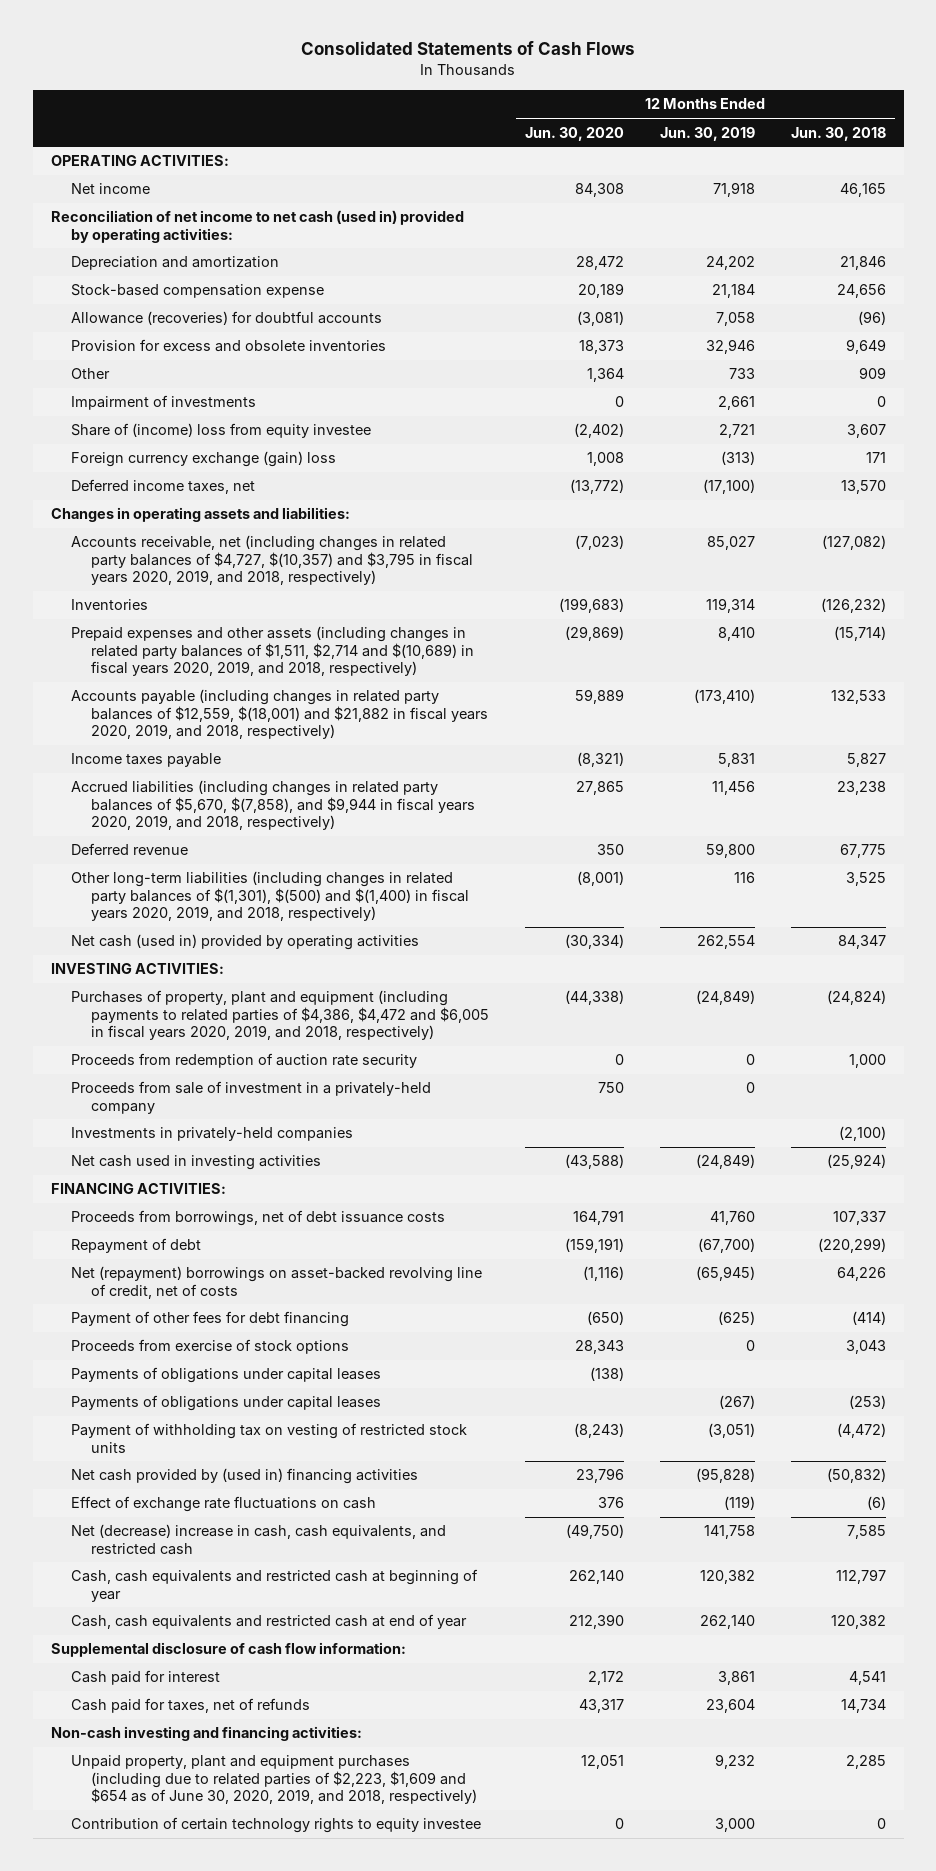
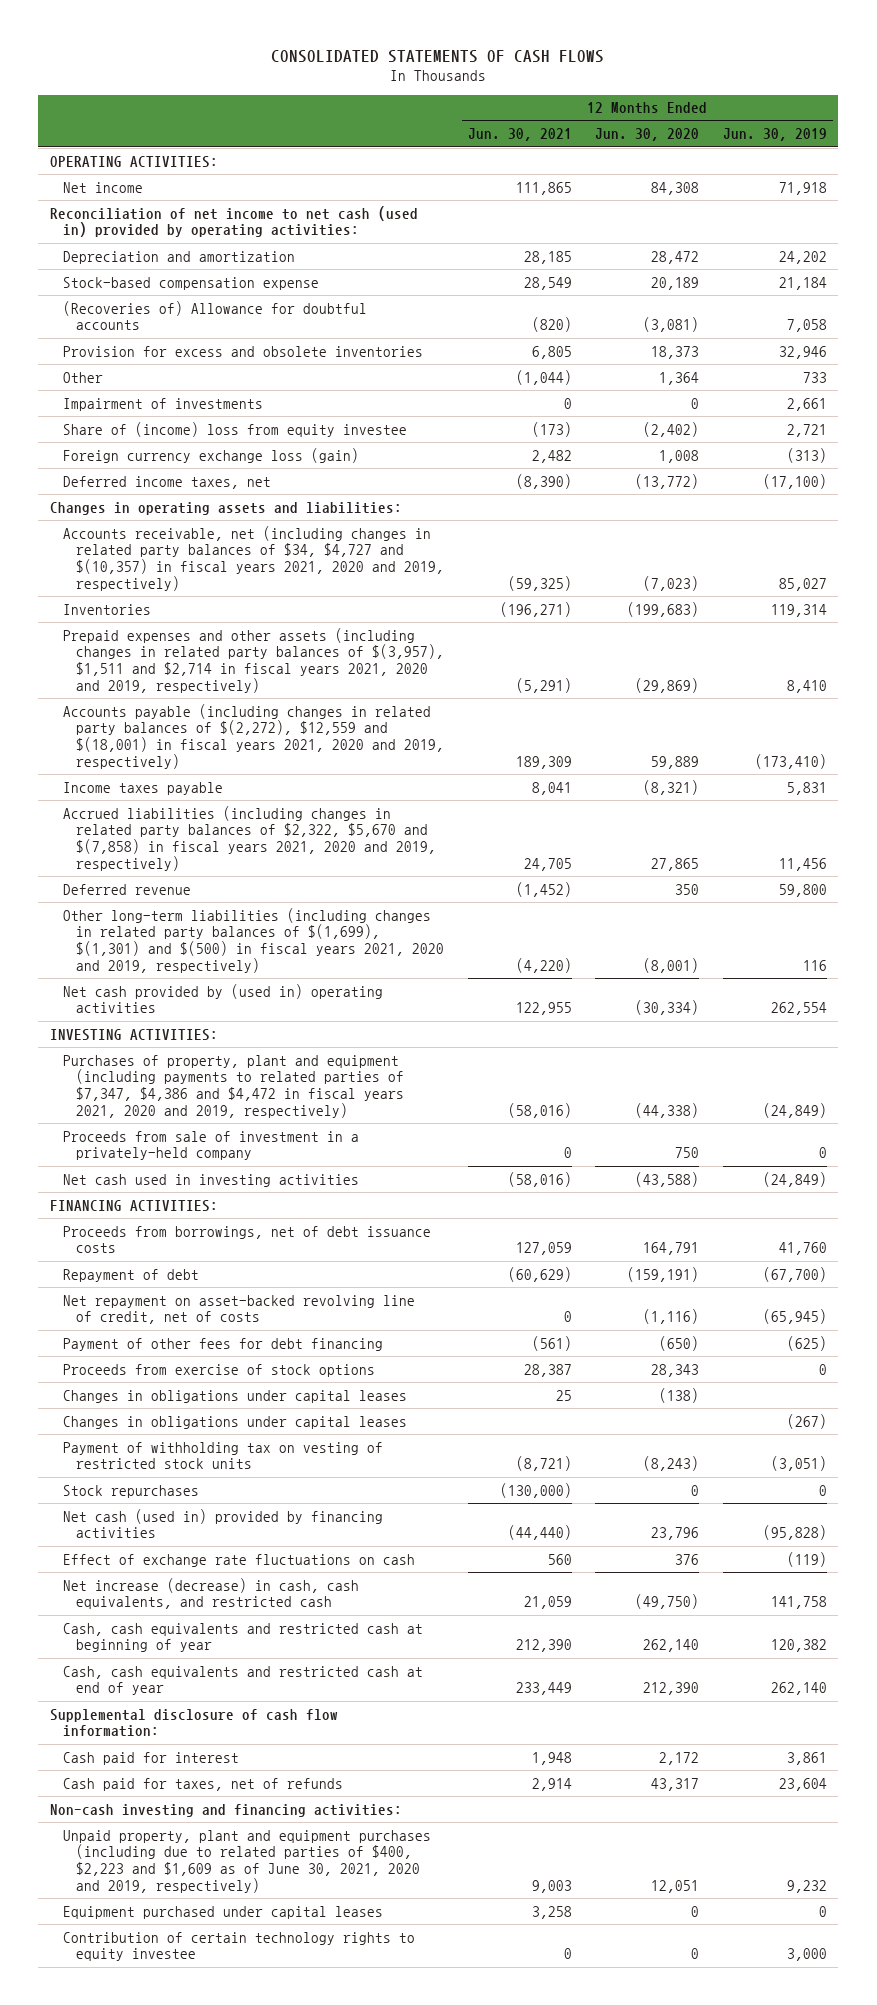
[301,41,636,56] Consolidated Statements of Cash Flows -> [271,49,605,63] CONSOLIDATED STATEMENTS OF CASH FLOWS
[790,126,886,141] Jun. 30, 2018 -> none
none -> [467,128,572,142] Jun. 30, 2021
[70,311,382,326] Allowance (recoveries) for doubtful accounts -> [63,300,368,331] (Recoveries of) Allowance for doubtful accounts
[70,451,336,468] Foreign currency exchange (gain) loss -> [63,447,360,463] Foreign currency exchange loss (gain)
[70,535,473,585] Accounts receivable, net (including changes in related party balances of $4,727, $(10,357) and $3,795 in fiscal years 2020, 2019, and 2018, respectively) -> [63,525,445,591] Accounts receivable, net (including changes in related party balances of $34, $4,727 and $(10,357) in fiscal years 2021, 2020 and 2019, respectively)
[70,626,474,676] Prepaid expenses and other assets (including changes in related party balances of $1,511, $2,714 and $(10,689) in fiscal years 2020, 2019, and 2018, respectively) -> [63,627,445,693] Prepaid expenses and other assets (including changes in related party balances of $(3,957), $1,511 and $2,714 in fiscal years 2021, 2020 and 2019, respectively)
[70,689,488,739] Accounts payable (including changes in related party balances of $12,559, $(18,001) and $21,882 in fiscal years 2020, 2019, and 2018, respectively) -> [63,703,445,769] Accounts payable (including changes in related party balances of $(2,272), $12,559 and $(18,001) in fiscal years 2021, 2020 and 2019, respectively)
[70,780,475,830] Accrued liabilities (including changes in related party balances of $5,670, $(7,858), and $9,944 in fiscal years 2020, 2019, and 2018, respectively) -> [63,805,437,871] Accrued liabilities (including changes in related party balances of $2,322, $5,670 and $(7,858) in fiscal years 2021, 2020 and 2019, respectively)
[70,871,469,921] Other long-term liabilities (including changes in related party balances of $(1,301), $(500) and $(1,400) in fiscal years 2020, 2019, and 2018, respectively) -> [63,907,445,973] Other long-term liabilities (including changes in related party balances of $(1,699), $(1,301) and $(500) in fiscal years 2021, 2020 and 2019, respectively)
[70,934,419,951] Net cash (used in) provided by operating activities -> [63,983,384,1014] Net cash provided by (used in) operating activities
[70,1053,417,1069] Proceeds from redemption of auction rate security -> none
[70,990,489,1040] Purchases of property, plant and equipment (including payments to related parties of $4,386, $4,472 and $6,005 in fiscal years 2020, 2019, and 2018, respectively) -> [63,1054,405,1118] Purchases of property, plant and equipment (including payments to related parties of $7,347, $4,386 and $4,472 in fiscal years 2021, 2020 and 2019, respectively)
[70,1127,353,1142] Investments in privately-held companies -> none
[70,1266,482,1299] Net (repayment) borrowings on asset-backed revolving line of credit, net of costs -> [63,1294,416,1325] Net repayment on asset-backed revolving line of credit, net of costs
[70,1367,381,1384] Payments of obligations under capital leases -> [63,1389,408,1403] Changes in obligations under capital leases
[70,1395,381,1412] Payments of obligations under capital leases -> [63,1415,408,1429] Changes in obligations under capital leases
none -> [63,1484,200,1498] Stock repurchases
[70,1468,418,1485] Net cash provided by (used in) financing activities -> [63,1508,384,1539] Net cash (used in) provided by financing activities
[70,1524,446,1555] Net (decrease) increase in cash, cash equivalents, and restricted cash -> [63,1577,360,1610] Net increase (decrease) in cash, cash equivalents, and restricted cash
[70,1755,477,1804] Unpaid property, plant and equipment purchases (including due to related parties of $2,223, $1,609 and $654 as of June 30, 2020, 2019, and 2018, respectively) -> [63,1829,432,1893] Unpaid property, plant and equipment purchases (including due to related parties of $400, $2,223 and $1,609 as of June 30, 2021, 2020 and 2019, respectively)
none -> [63,1905,384,1919] Equipment purchased under capital leases

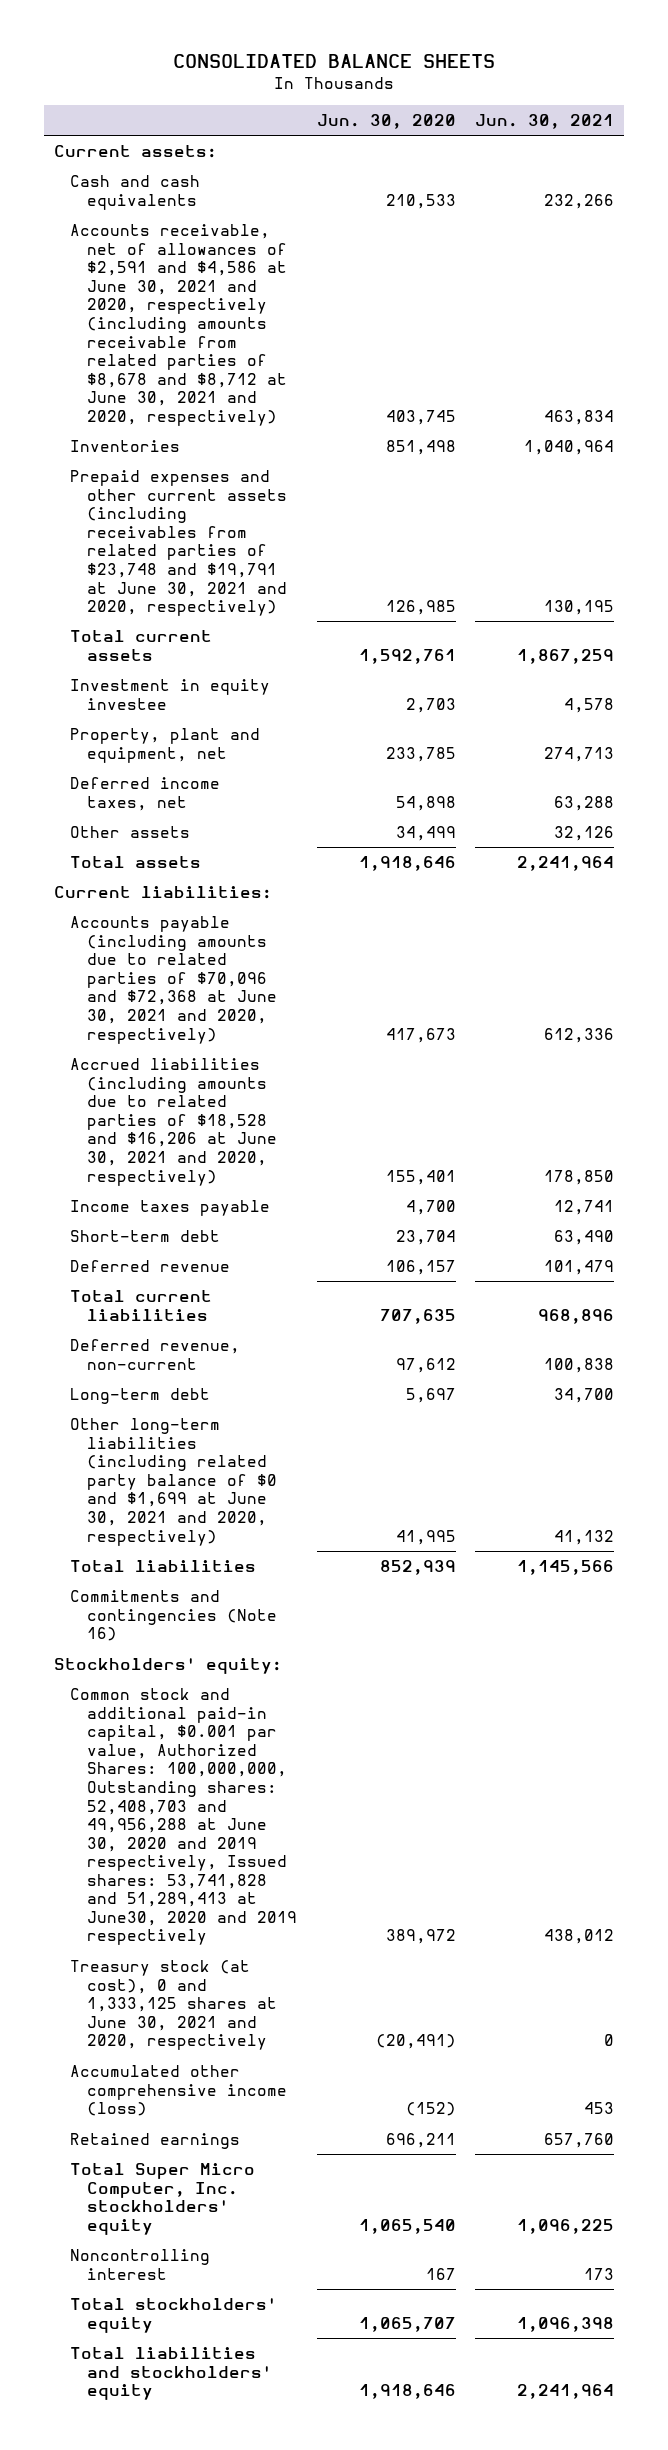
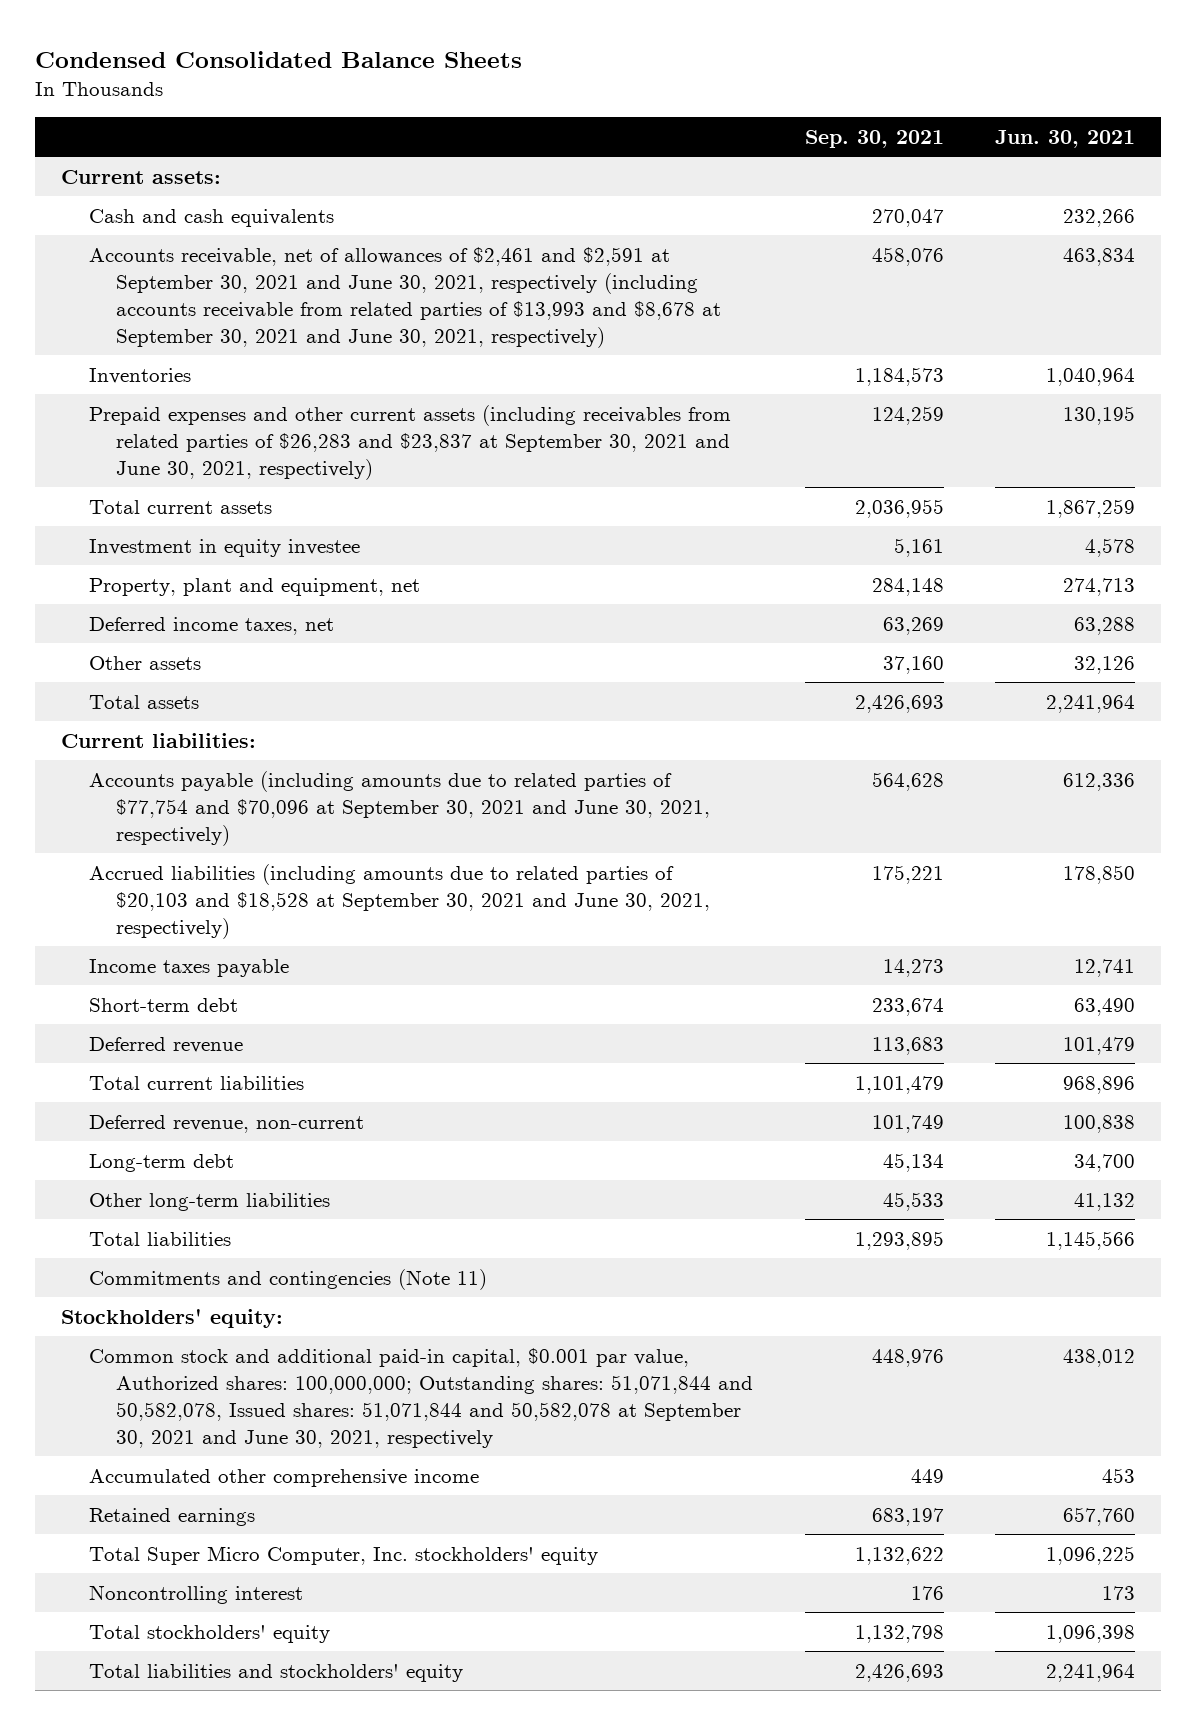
[172,54,495,69] CONSOLIDATED BALANCE SHEETS -> [35,50,523,68] Condensed Consolidated Balance Sheets
[316,113,456,129] Jun. 30, 2020 -> none
none -> [804,130,944,149] Sep. 30, 2021
[70,224,288,426] Accounts receivable, net of allowances of $2,591 and $4,586 at June 30, 2021 and 2020, respectively (including amounts receivable from related parties of $8,678 and $8,712 at June 30, 2021 and 2020, respectively) -> [88,246,721,349] Accounts receivable, net of allowances of $2,461 and $2,591 at September 30, 2021 and June 30, 2021, respectively (including accounts receivable from related parties of $13,993 and $8,678 at September 30, 2021 and June 30, 2021, respectively)
[70,470,288,617] Prepaid expenses and other current assets (including receivables from related parties of $23,748 and $19,791 at June 30, 2021 and 2020, respectively) -> [88,404,731,480] Prepaid expenses and other current assets (including receivables from related parties of $26,283 and $23,837 at September 30, 2021 and June 30, 2021, respectively)
[70,916,278,1044] Accounts payable (including amounts due to related parties of $70,096 and $72,368 at June 30, 2021 and 2020, respectively) -> [88,770,710,846] Accounts payable (including amounts due to related parties of $77,754 and $70,096 at September 30, 2021 and June 30, 2021, respectively)
[70,1058,278,1186] Accrued liabilities (including amounts due to related parties of $18,528 and $16,206 at June 30, 2021 and 2020, respectively) -> [88,863,710,939] Accrued liabilities (including amounts due to related parties of $20,103 and $18,528 at September 30, 2021 and June 30, 2021, respectively)
[70,1418,278,1546] Other long-term liabilities (including related party balance of $0 and $1,699 at June 30, 2021 and 2020, respectively) -> [88,1192,330,1211] Other long-term liabilities
[70,1590,278,1642] Commitments and contingencies (Note 16) -> [88,1268,487,1290] Commitments and contingencies (Note 11)
[70,1960,278,2051] Treasury stock (at cost), 0 and 1,333,125 shares at June 30, 2021 and 2020, respectively -> none
[70,1688,298,1946] Common stock and additional paid-in capital, $0.001 par value, Authorized Shares: 100,000,000, Outstanding shares: 52,408,703 and 49,956,288 at June 30, 2020 and 2019 respectively, Issued shares: 53,741,828 and 51,289,413 at June30, 2020 and 2019 respectively -> [88,1347,753,1449] Common stock and additional paid-in capital, $0.001 par value, Authorized shares: 100,000,000; Outstanding shares: 51,071,844 and 50,582,078, Issued shares: 51,071,844 and 50,582,078 at September 30, 2021 and June 30, 2021, respectively
[70,2065,288,2117] Accumulated other comprehensive income (loss) -> [88,1468,479,1487] Accumulated other comprehensive income

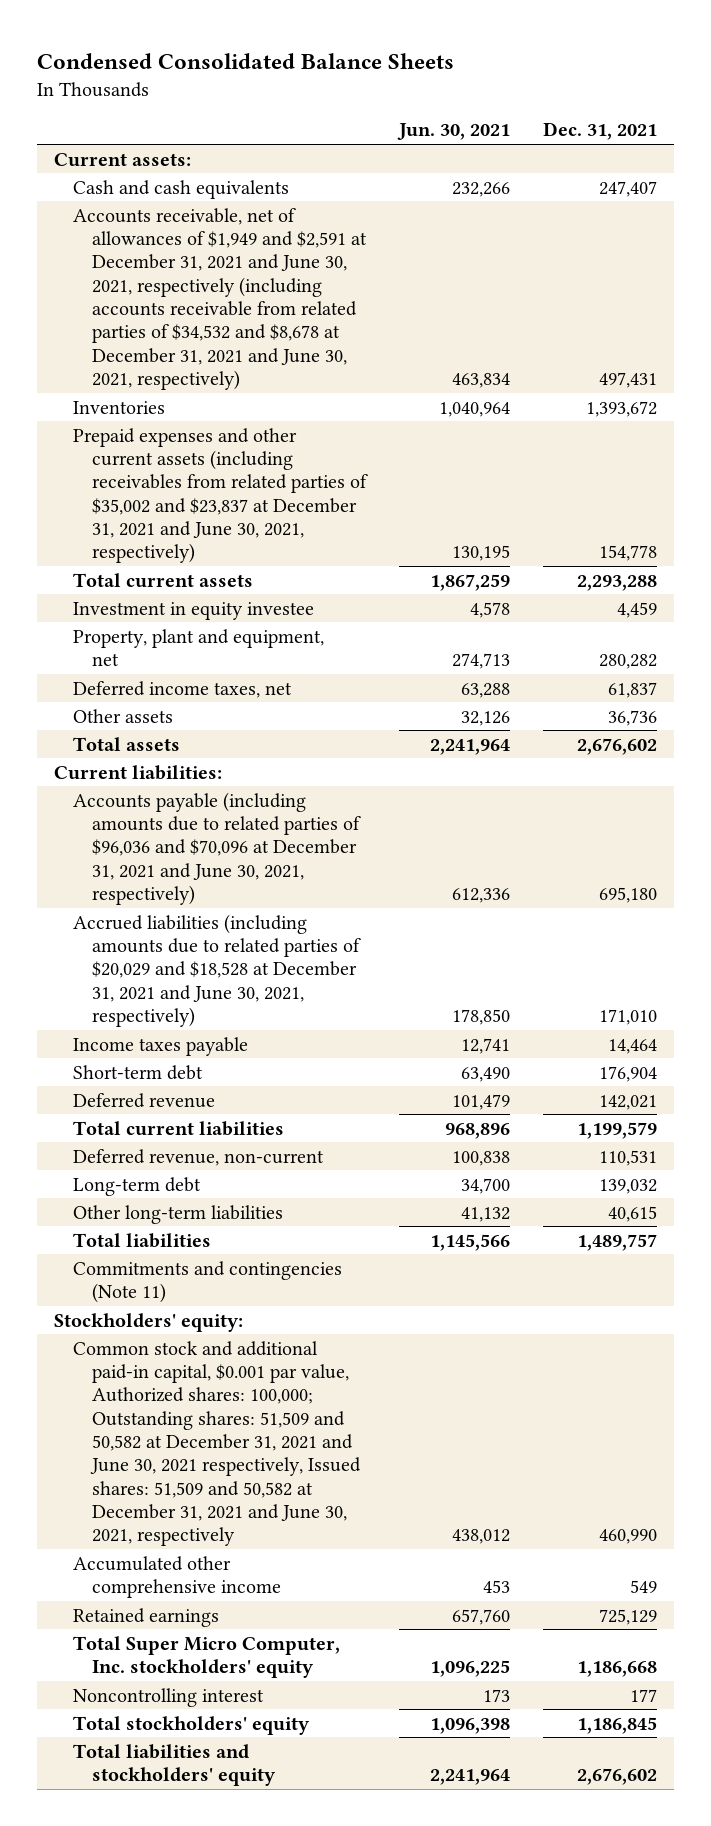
[804,130,944,149] Sep. 30, 2021 -> none
none -> [543,122,658,141] Dec. 31, 2021
[88,246,721,349] Accounts receivable, net of allowances of $2,461 and $2,591 at September 30, 2021 and June 30, 2021, respectively (including accounts receivable from related parties of $13,993 and $8,678 at September 30, 2021 and June 30, 2021, respectively) -> [73,207,368,390] Accounts receivable, net of allowances of $1,949 and $2,591 at December 31, 2021 and June 30, 2021, respectively (including accounts receivable from related parties of $34,532 and $8,678 at December 31, 2021 and June 30, 2021, respectively)
[88,404,731,480] Prepaid expenses and other current assets (including receivables from related parties of $26,283 and $23,837 at September 30, 2021 and June 30, 2021, respectively) -> [73,427,369,564] Prepaid expenses and other current assets (including receivables from related parties of $35,002 and $23,837 at December 31, 2021 and June 30, 2021, respectively)
[88,770,710,846] Accounts payable (including amounts due to related parties of $77,754 and $70,096 at September 30, 2021 and June 30, 2021, respectively) -> [73,791,362,905] Accounts payable (including amounts due to related parties of $96,036 and $70,096 at December 31, 2021 and June 30, 2021, respectively)
[88,863,710,939] Accrued liabilities (including amounts due to related parties of $20,103 and $18,528 at September 30, 2021 and June 30, 2021, respectively) -> [73,913,362,1027] Accrued liabilities (including amounts due to related parties of $20,029 and $18,528 at December 31, 2021 and June 30, 2021, respectively)
[88,1347,753,1449] Common stock and additional paid-in capital, $0.001 par value, Authorized shares: 100,000,000; Outstanding shares: 51,071,844 and 50,582,078, Issued shares: 51,071,844 and 50,582,078 at September 30, 2021 and June 30, 2021, respectively -> [73,1340,362,1547] Common stock and additional paid-in capital, $0.001 par value, Authorized shares: 100,000; Outstanding shares: 51,509 and 50,582 at December 31, 2021 and June 30, 2021 respectively, Issued shares: 51,509 and 50,582 at December 31, 2021 and June 30, 2021, respectively

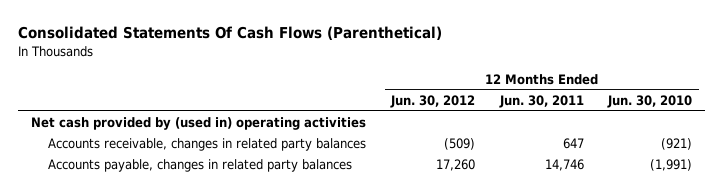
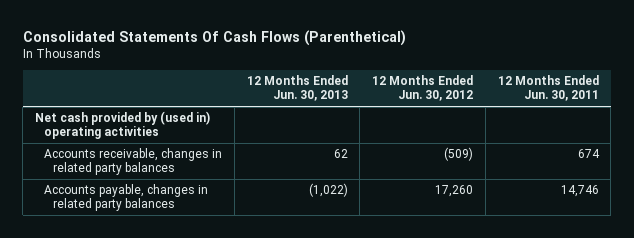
[607,94,693,108] Jun. 30, 2010 -> none
none -> [246,75,348,102] 12 Months Ended Jun. 30, 2013
[562,138,584,150] 647 -> [577,149,600,159] 674

